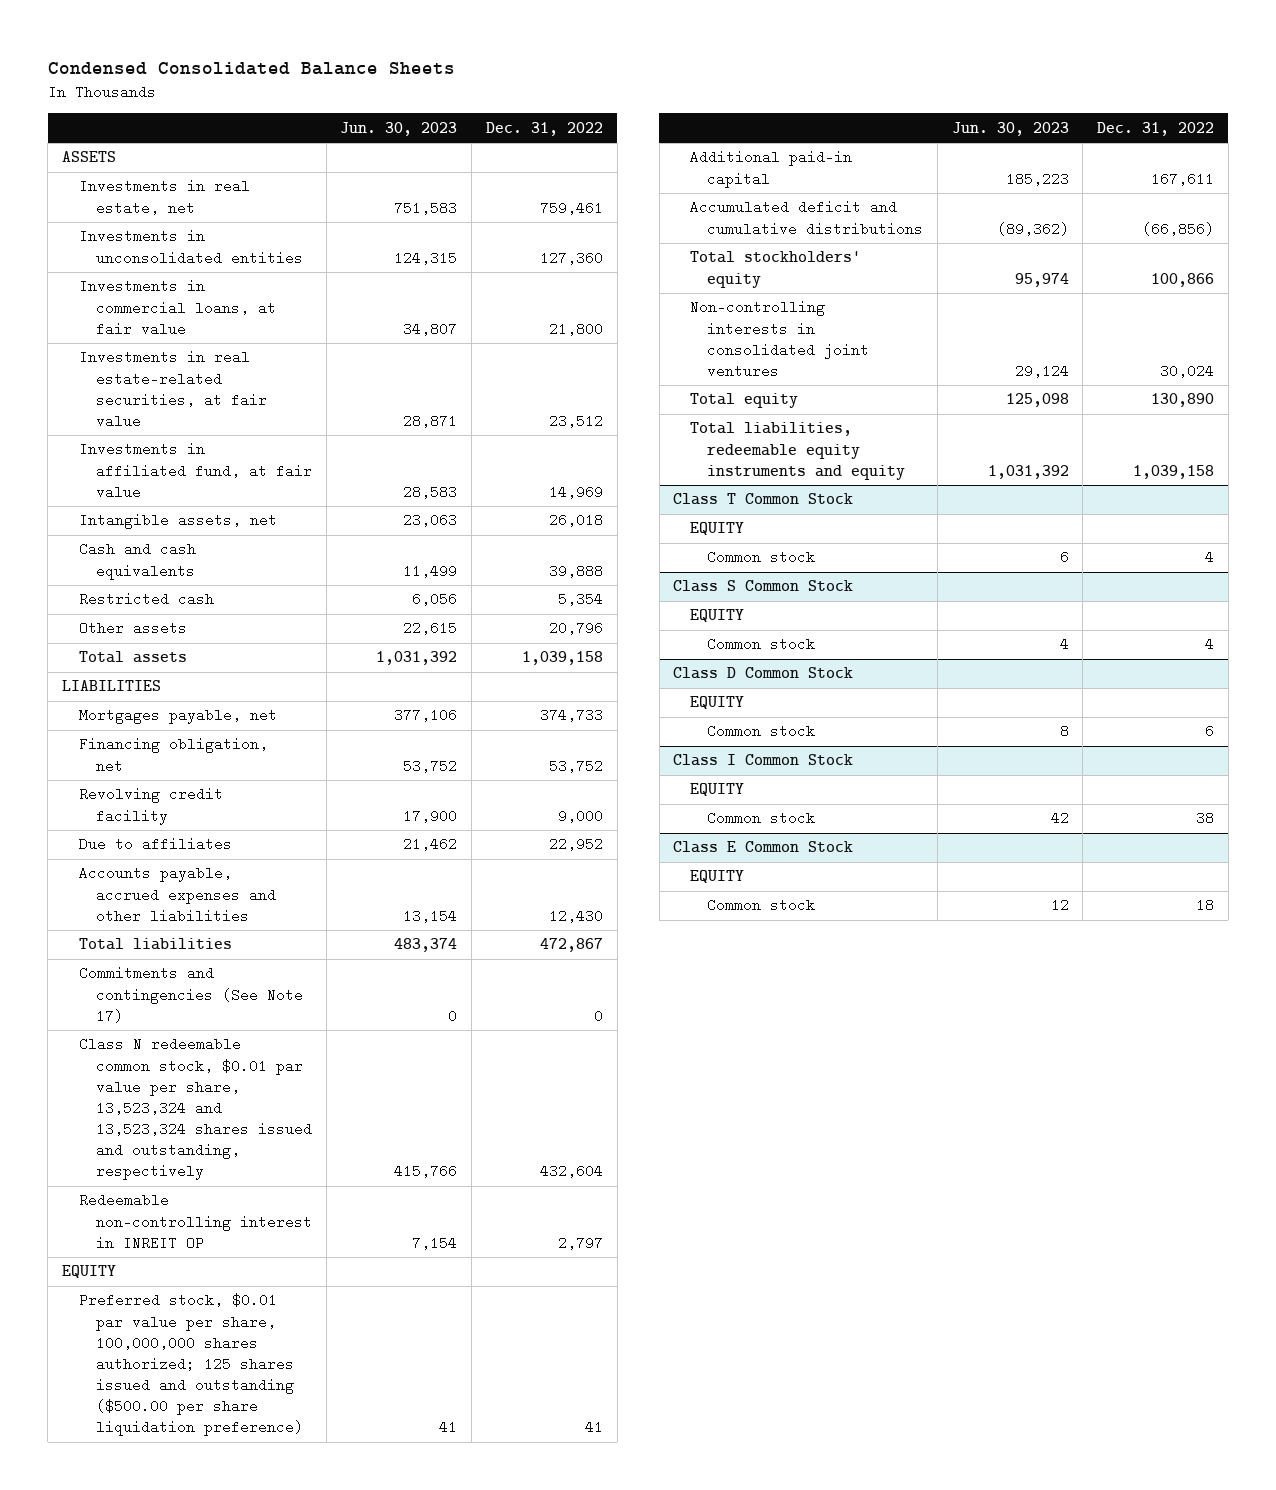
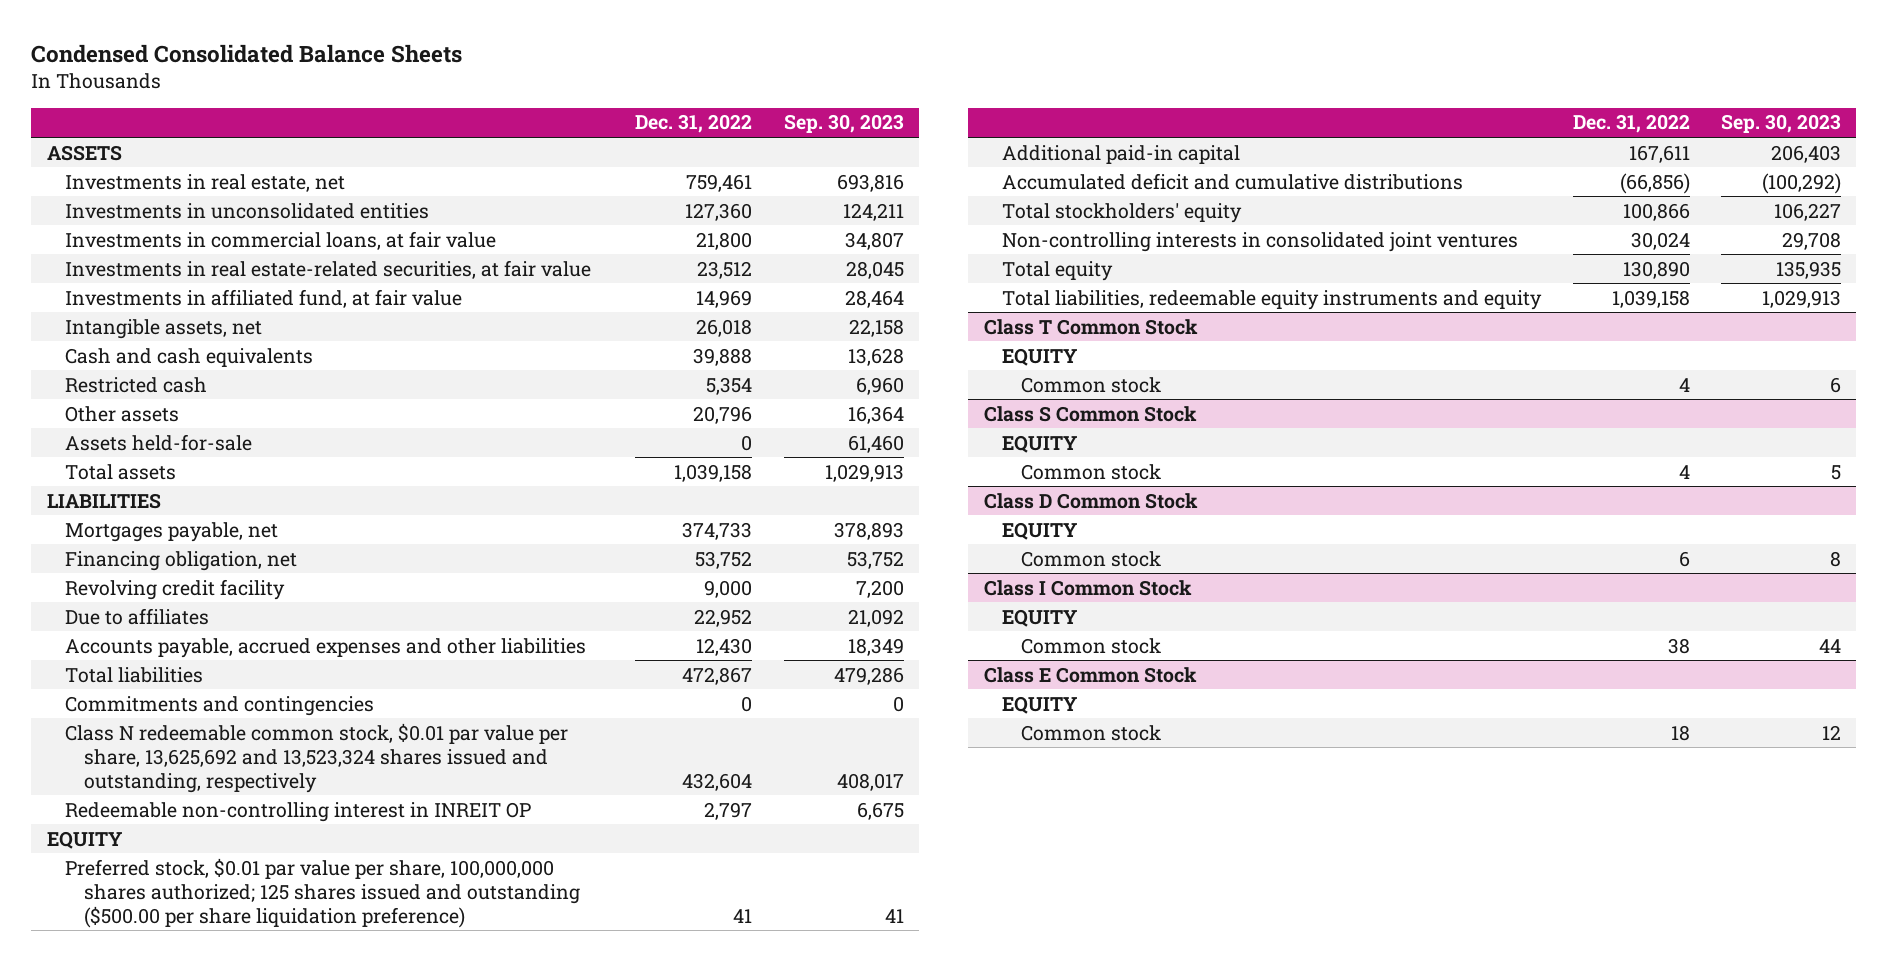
[340,121,458,136] Jun. 30, 2023 -> none
none -> [783,114,904,134] Sep. 30, 2023
none -> [65,433,253,451] Assets held-for-sale
[79,966,303,1023] Commitments and contingencies (See Note 17) -> [65,695,375,716] Commitments and contingencies
[79,1037,312,1181] Class N redeemable common stock, $0.01 par value per share, 13,523,324 and 13,523,324 shares issued and outstanding, respectively -> [65,722,569,793] Class N redeemable common stock, $0.01 par value per share, 13,625,692 and 13,523,324 shares issued and outstanding, respectively

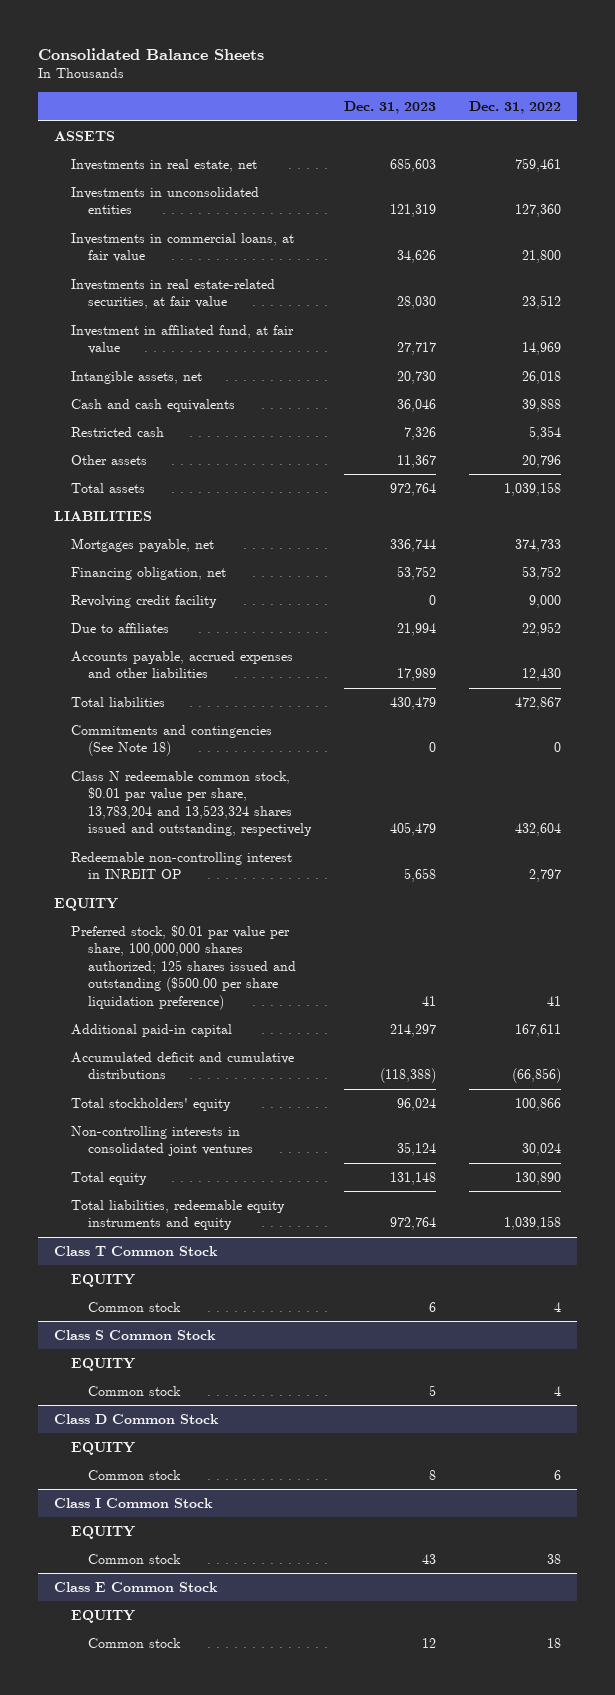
[31,43,463,63] Condensed Consolidated Balance Sheets -> [38,47,265,60] Consolidated Balance Sheets
[783,114,904,134] Sep. 30, 2023 -> none
none -> [343,101,436,115] Dec. 31, 2023
[65,288,463,308] Investments in affiliated fund, at fair value -> [71,324,295,355] Investment in affiliated fund, at fair value
[65,433,253,451] Assets held-for-sale -> none
[65,695,375,716] Commitments and contingencies -> [71,724,273,757] Commitments and contingencies (See Note 18)
[65,722,569,793] Class N redeemable common stock, $0.01 par value per share, 13,625,692 and 13,523,324 shares issued and outstanding, respectively -> [71,770,313,837] Class N redeemable common stock, $0.01 par value per share, 13,783,204 and 13,523,324 shares issued and outstanding, respectively

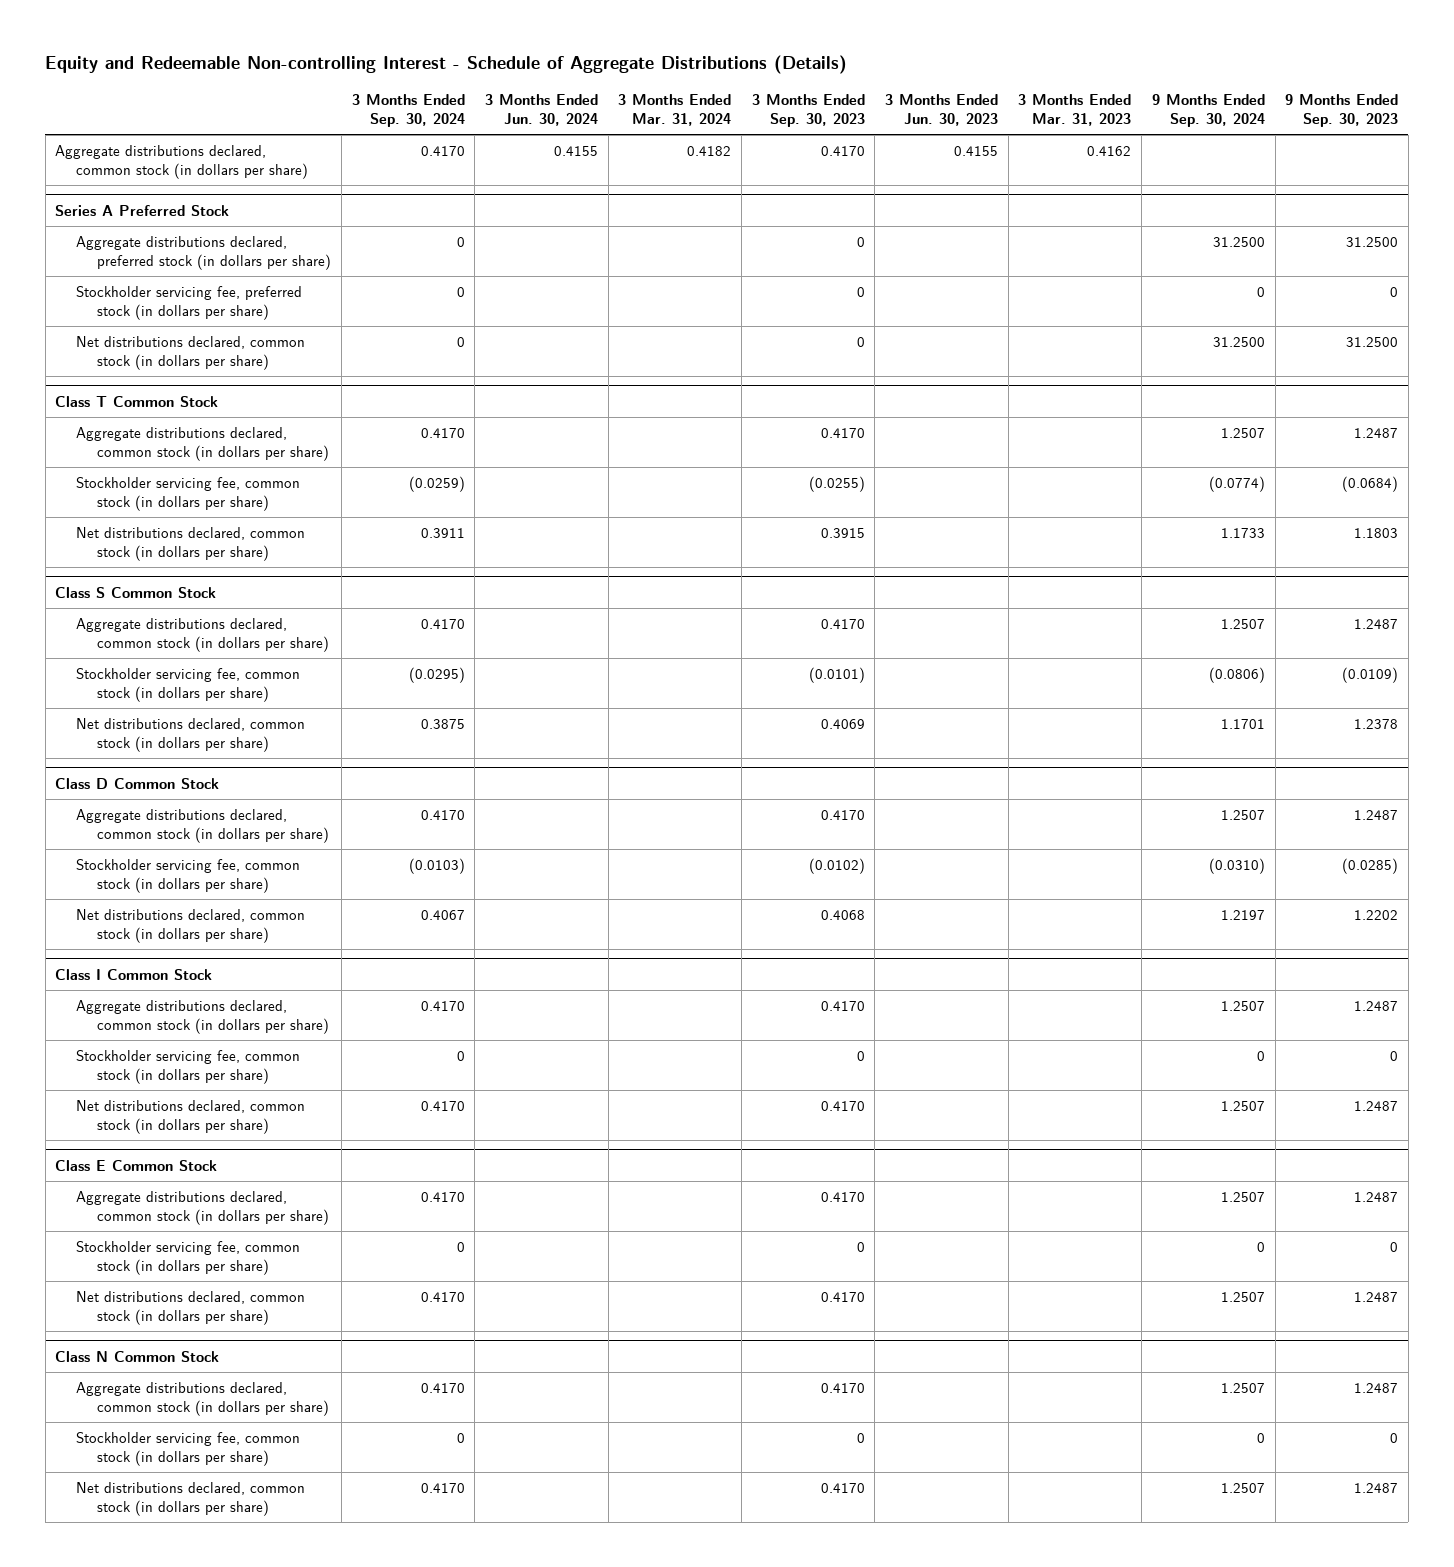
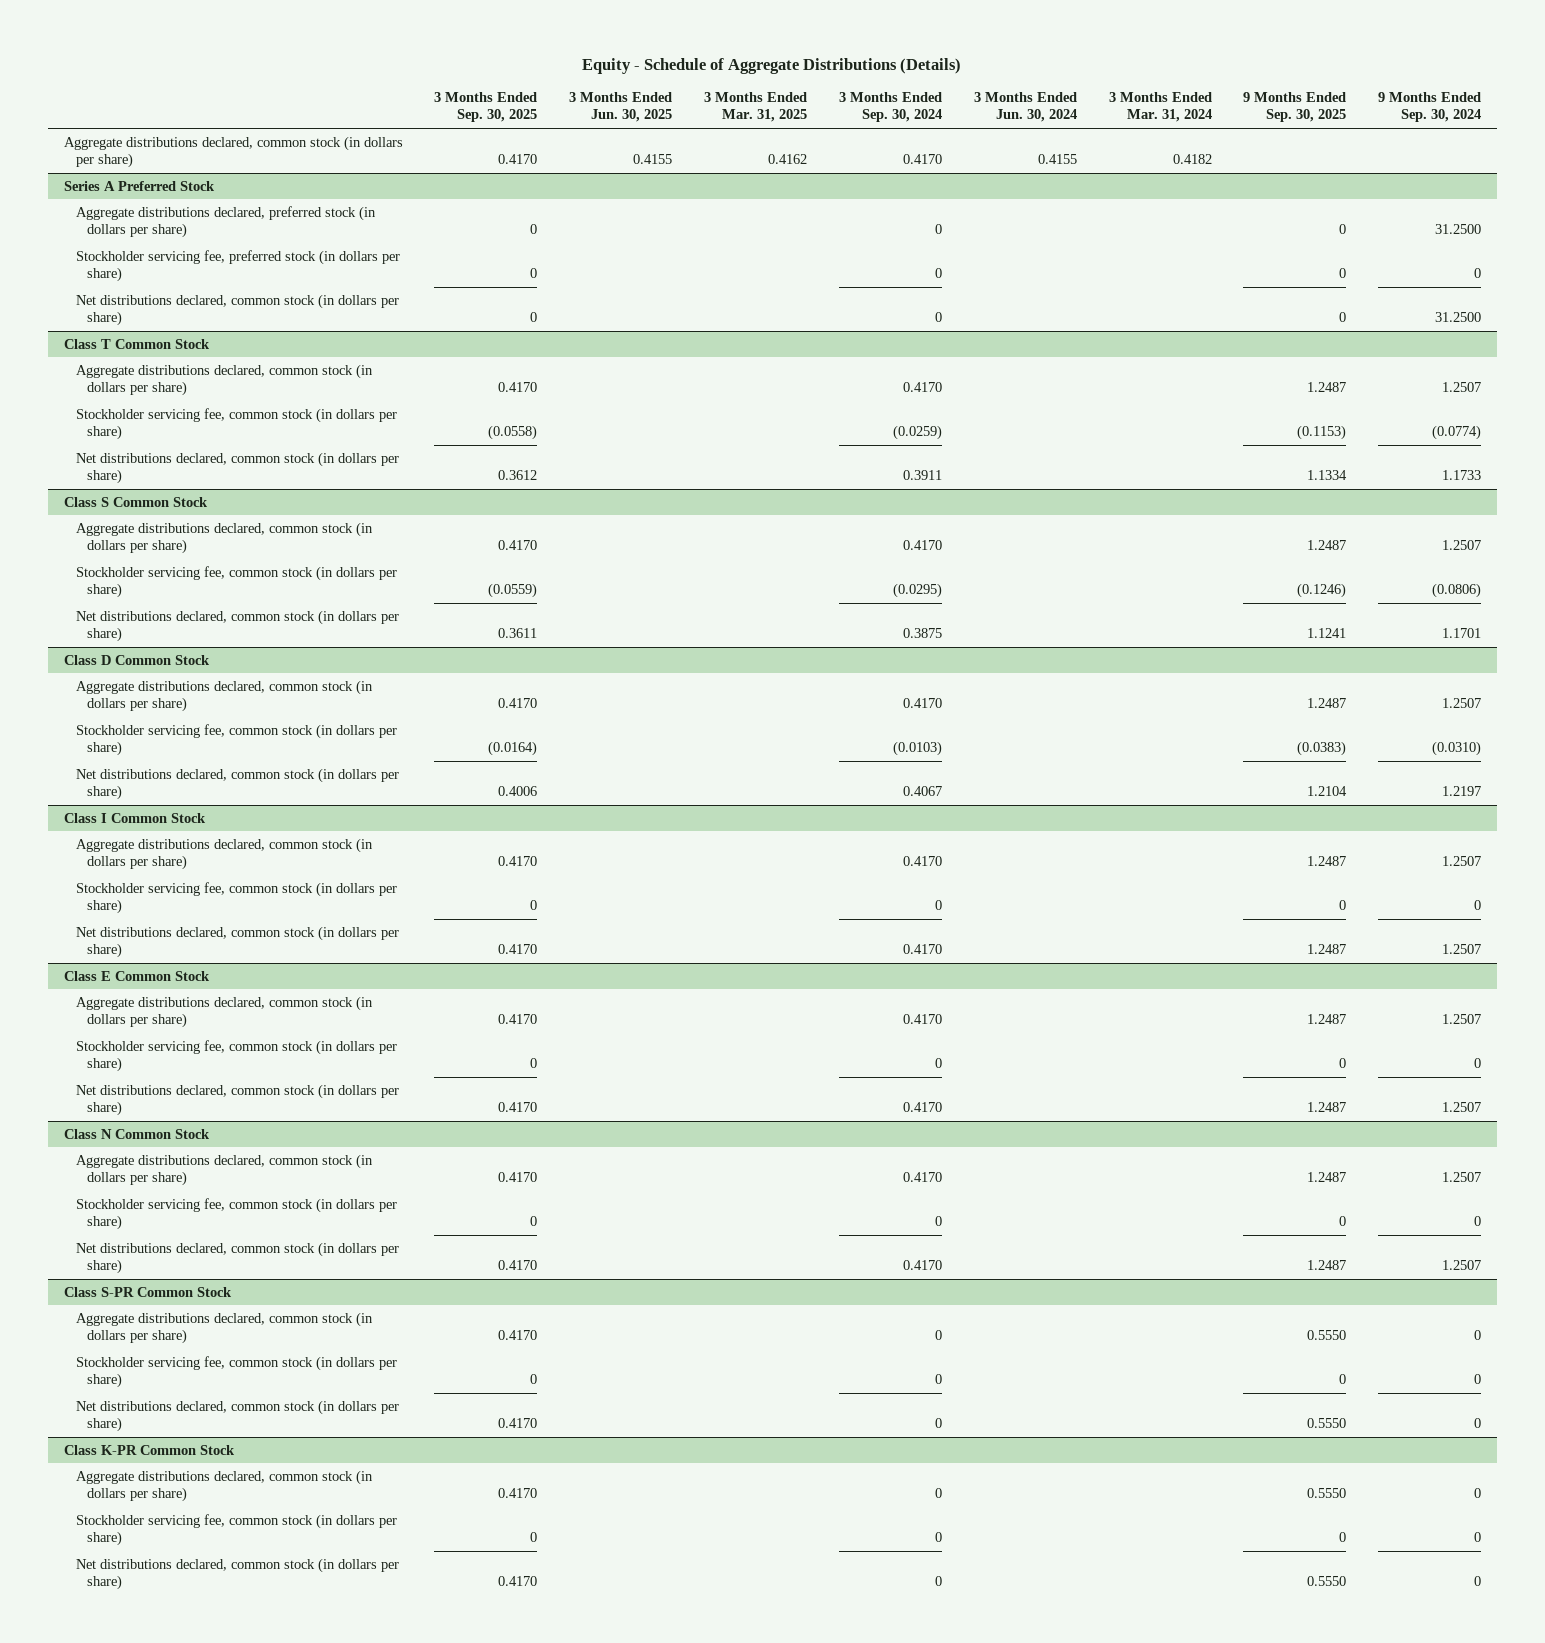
[45,54,848,74] Equity and Redeemable Non-controlling Interest - Schedule of Aggregate Distributions (Details) -> [582,57,962,74] Equity - Schedule of Aggregate Distributions (Details)
[751,93,865,128] 3 Months Ended Sep. 30, 2023 -> none
[885,93,999,127] 3 Months Ended Jun. 30, 2023 -> none
[1018,93,1132,127] 3 Months Ended Mar. 31, 2023 -> none
[1285,93,1399,128] 9 Months Ended Sep. 30, 2023 -> none
none -> [434,92,538,123] 3 Months Ended Sep. 30, 2025
none -> [569,92,673,123] 3 Months Ended Jun. 30, 2025
none -> [704,92,808,123] 3 Months Ended Mar. 31, 2025
none -> [1243,92,1347,123] 9 Months Ended Sep. 30, 2025
none -> [63,1286,232,1297] Class S-PR Common Stock
none -> [75,1311,373,1345] Aggregate distributions declared, common stock (in dollars per share)
none -> [75,1355,397,1389] Stockholder servicing fee, common stock (in dollars per share)
none -> [75,1399,399,1433] Net distributions declared, common stock (in dollars per share)
none -> [63,1444,235,1455] Class K-PR Common Stock
none -> [75,1469,373,1503] Aggregate distributions declared, common stock (in dollars per share)
none -> [75,1513,397,1547] Stockholder servicing fee, common stock (in dollars per share)
none -> [75,1557,399,1591] Net distributions declared, common stock (in dollars per share)

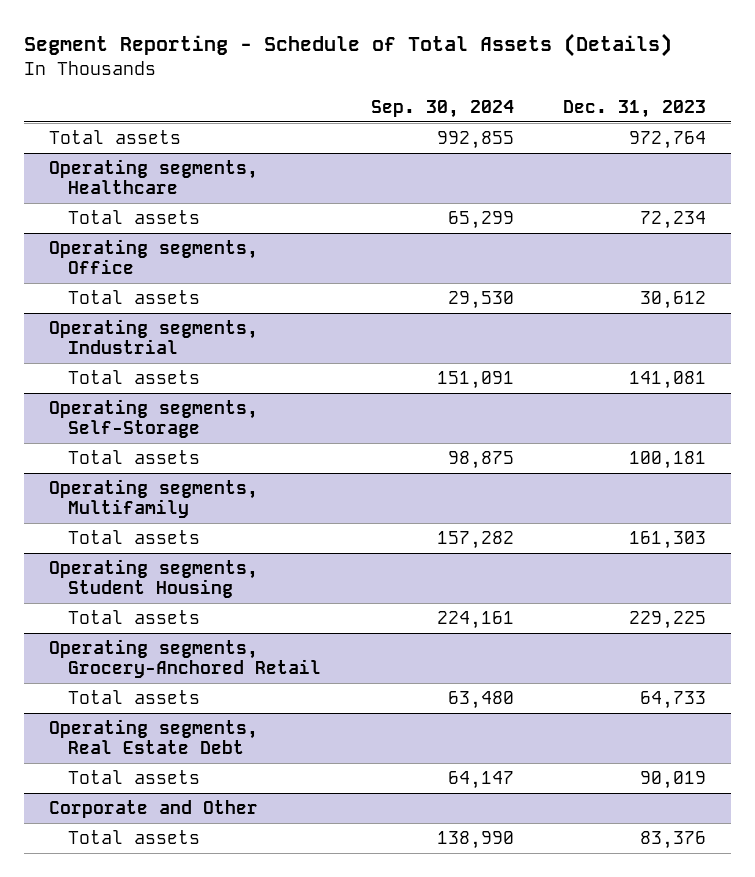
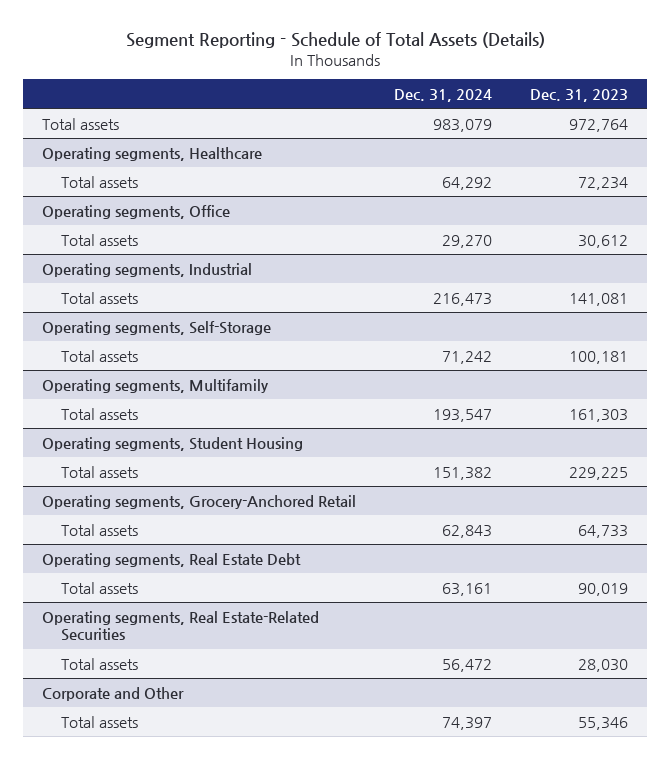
[370,99,514,118] Sep. 30, 2024 -> none
none -> [393,88,492,102] Dec. 31, 2024
none -> [41,610,319,642] Operating segments, Real Estate-Related Securities
none -> [61,657,139,670] Total assets
[640,831,707,850] 83,376 -> [577,716,628,730] 55,346

